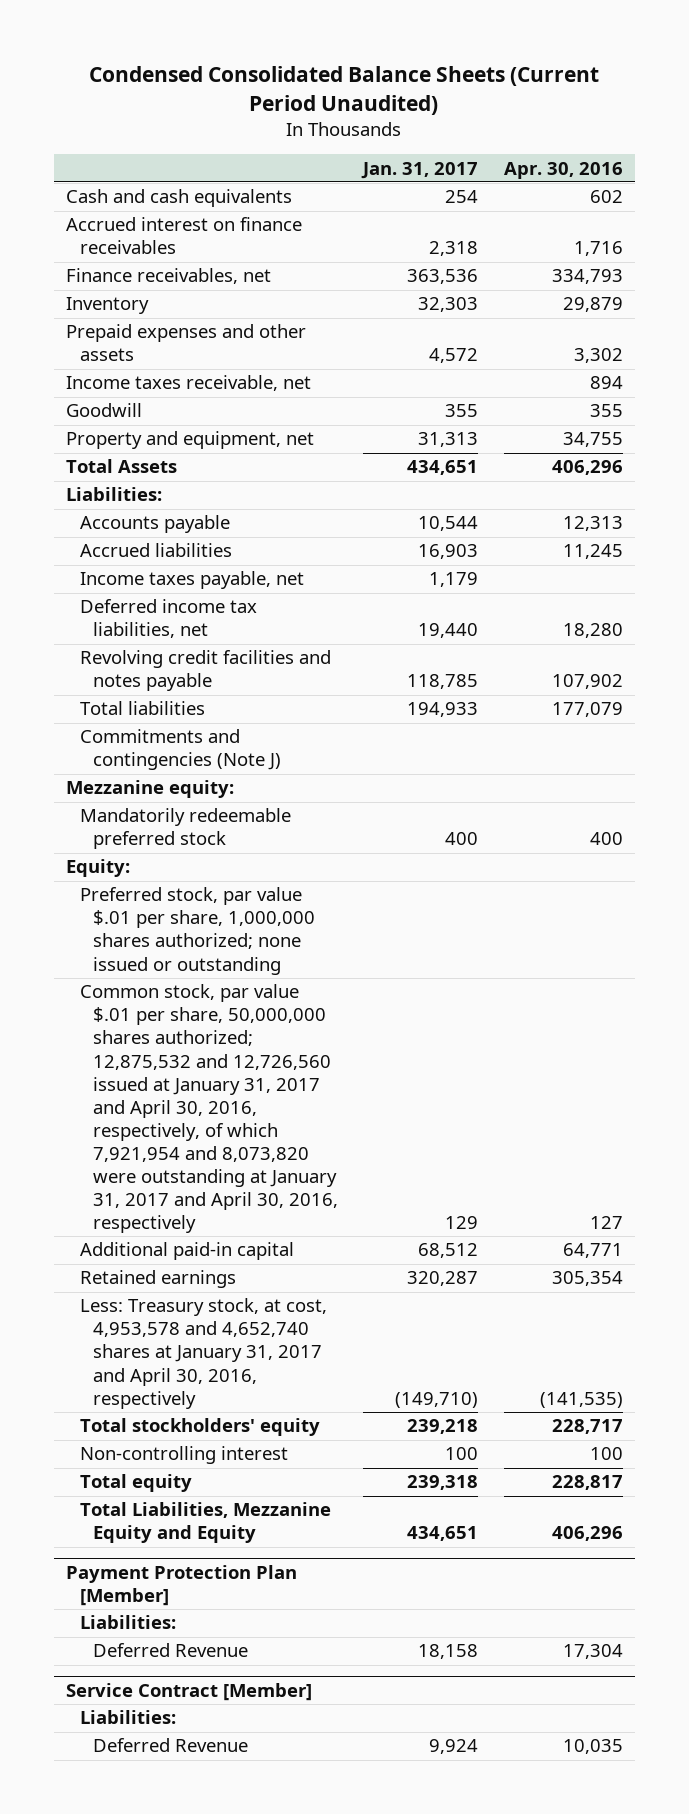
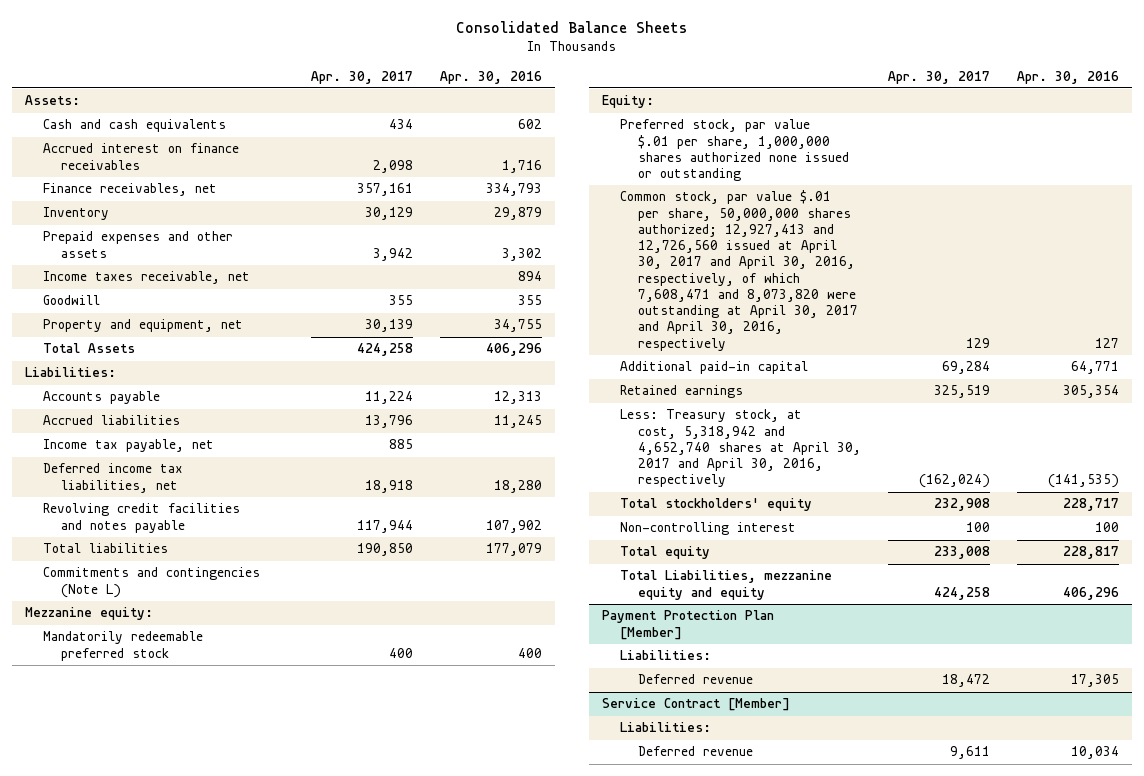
[89,66,600,115] Condensed Consolidated Balance Sheets (Current Period Unaudited) -> [455,20,687,33] Consolidated Balance Sheets
[361,161,479,179] Jan. 31, 2017 -> none
none -> [310,70,413,84] Apr. 30, 2017
none -> [24,95,80,106] Assets:
[79,571,304,590] Income taxes payable, net -> [43,439,215,453] Income tax payable, net
[79,729,282,771] Commitments and contingencies (Note J) -> [43,567,261,598] Commitments and contingencies (Note L)
[79,887,316,975] Preferred stock, par value $.01 per share, 1,000,000 shares authorized; none issued or outstanding -> [620,119,850,182] Preferred stock, par value $.01 per share, 1,000,000 shares authorized none issued or outstanding
[79,984,339,1233] Common stock, par value $.01 per share, 50,000,000 shares authorized; 12,875,532 and 12,726,560 issued at January 31, 2017 and April 30, 2016, respectively, of which 7,921,954 and 8,073,820 were outstanding at January 31, 2017 and April 30, 2016, respectively -> [620,190,859,351] Common stock, par value $.01 per share, 50,000,000 shares authorized; 12,927,413 and 12,726,560 issued at April 30, 2017 and April 30, 2016, respectively, of which 7,608,471 and 8,073,820 were outstanding at April 30, 2017 and April 30, 2016, respectively
[79,1298,327,1409] Less: Treasury stock, at cost, 4,953,578 and 4,652,740 shares at January 31, 2017 and April 30, 2016, respectively -> [620,409,862,488] Less: Treasury stock, at cost, 5,318,942 and 4,652,740 shares at April 30, 2017 and April 30, 2016, respectively
[79,1502,331,1544] Total Liabilities, Mezzanine Equity and Equity -> [620,570,833,600] Total Liabilities, mezzanine equity and equity
[93,1643,249,1658] Deferred Revenue -> [638,674,754,685] Deferred revenue
[562,1644,623,1660] 17,304 -> [1070,674,1119,688] 17,305
[93,1738,249,1753] Deferred Revenue -> [638,746,754,757] Deferred revenue
[562,1739,623,1755] 10,035 -> [1070,746,1119,760] 10,034

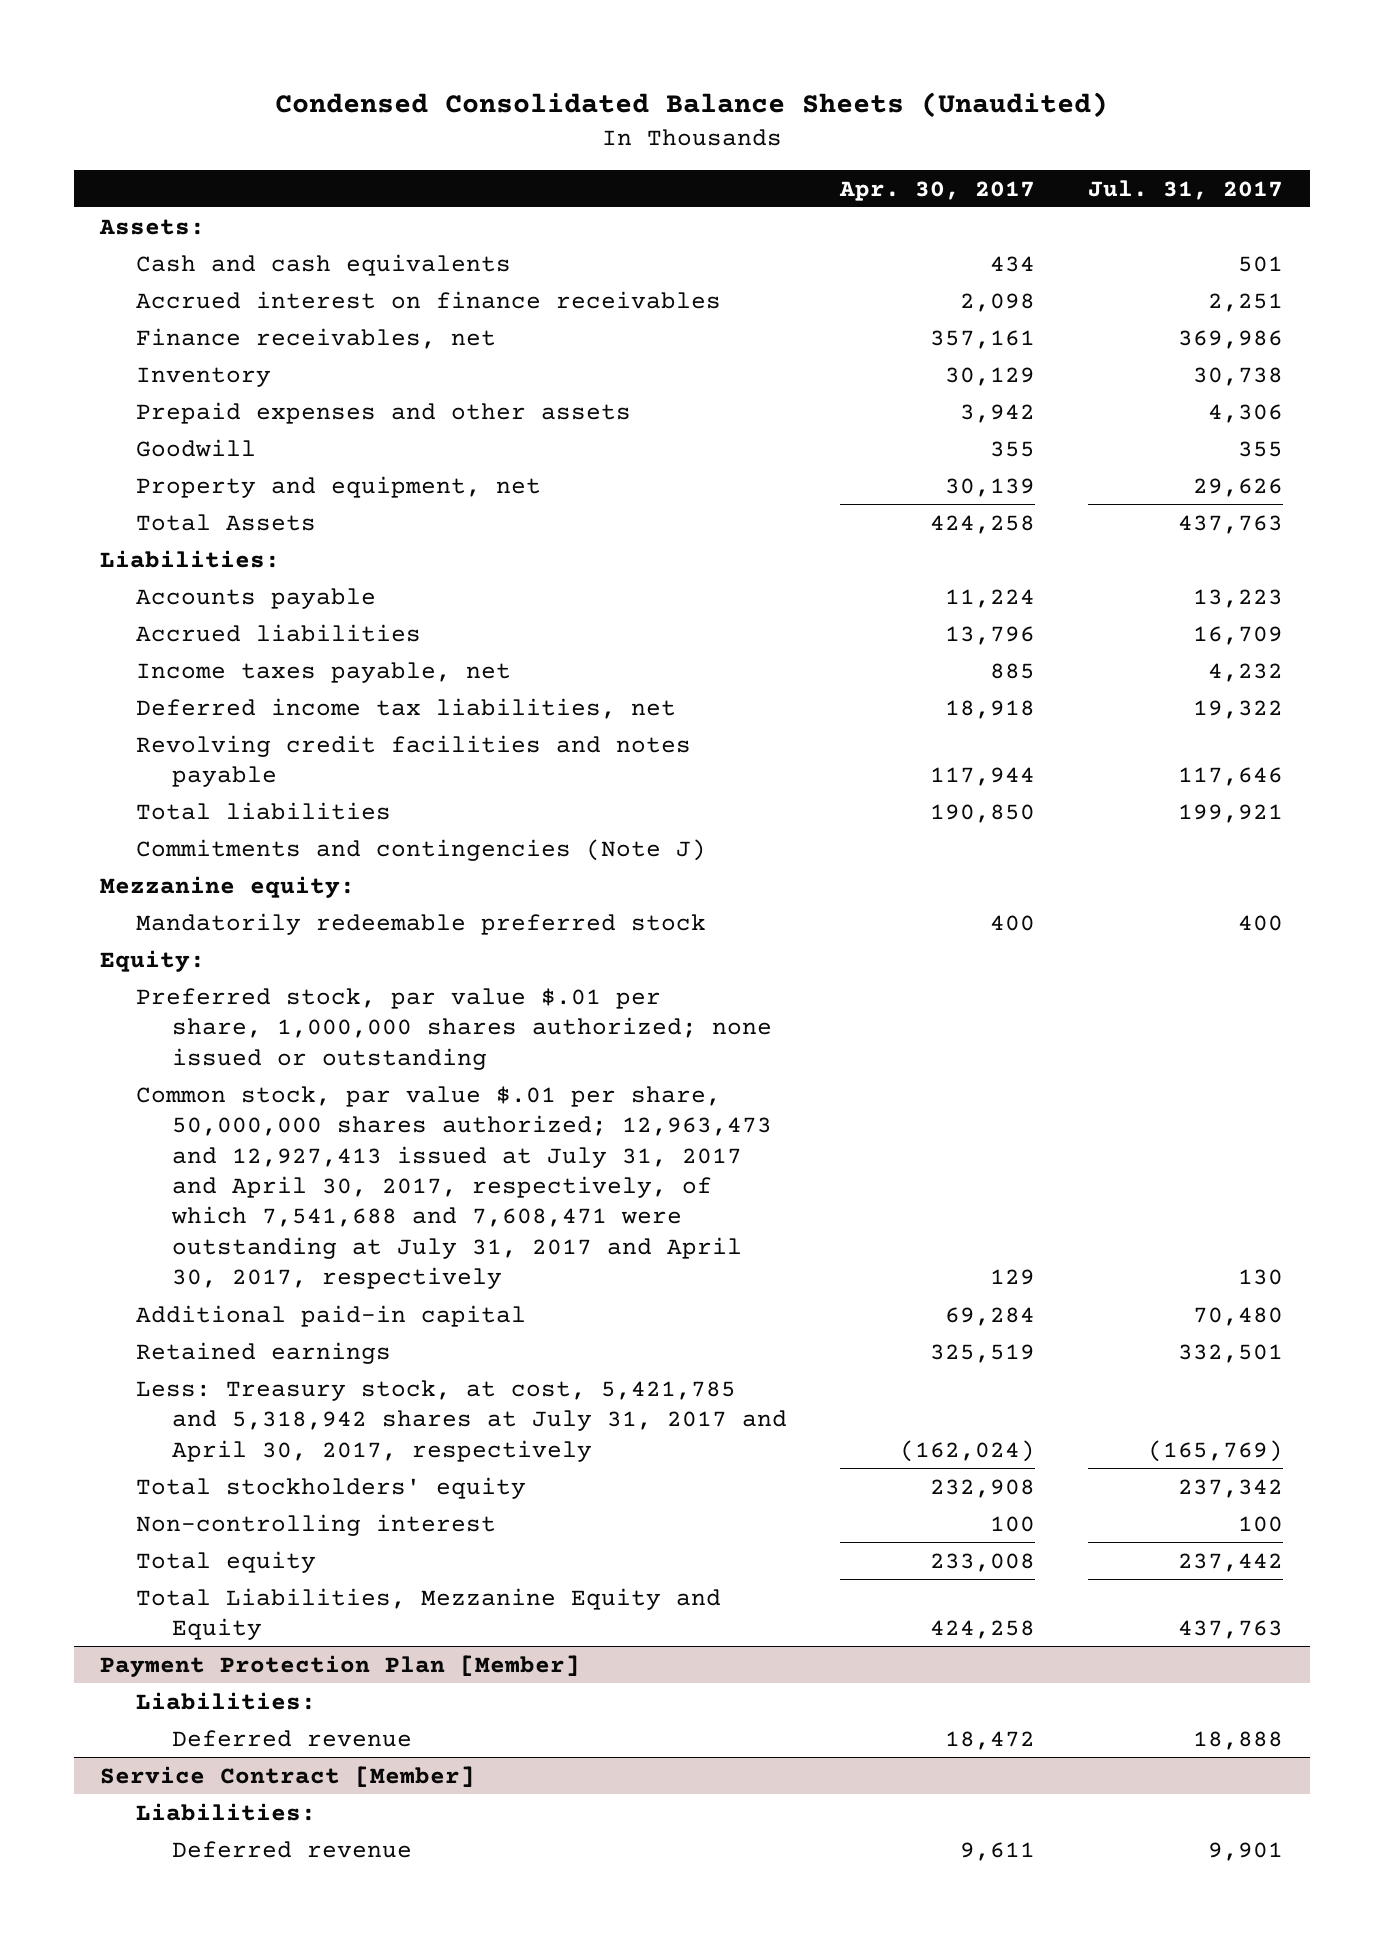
[455,20,687,33] Consolidated Balance Sheets -> [274,91,1108,118] Condensed Consolidated Balance Sheets (Unaudited)
[439,70,542,84] Apr. 30, 2016 -> none
none -> [1088,179,1284,200] Jul. 31, 2017
[43,271,251,285] Income taxes receivable, net -> none
[43,439,215,453] Income tax payable, net -> [136,661,512,683] Income taxes payable, net
[43,567,261,598] Commitments and contingencies (Note L) -> [136,838,707,861] Commitments and contingencies (Note J)
[620,119,850,182] Preferred stock, par value $.01 per share, 1,000,000 shares authorized none issued or outstanding -> [136,987,772,1070] Preferred stock, par value $.01 per share, 1,000,000 shares authorized; none issued or outstanding
[620,190,859,351] Common stock, par value $.01 per share, 50,000,000 shares authorized; 12,927,413 and 12,726,560 issued at April 30, 2017 and April 30, 2016, respectively, of which 7,608,471 and 8,073,820 were outstanding at April 30, 2017 and April 30, 2016, respectively -> [136,1085,772,1290] Common stock, par value $.01 per share, 50,000,000 shares authorized; 12,963,473 and 12,927,413 issued at July 31, 2017 and April 30, 2017, respectively, of which 7,541,688 and 7,608,471 were outstanding at July 31, 2017 and April 30, 2017, respectively
[620,409,862,488] Less: Treasury stock, at cost, 5,318,942 and 4,652,740 shares at April 30, 2017 and April 30, 2016, respectively -> [136,1379,787,1462] Less: Treasury stock, at cost, 5,421,785 and 5,318,942 shares at July 31, 2017 and April 30, 2017, respectively
[620,570,833,600] Total Liabilities, mezzanine equity and equity -> [136,1587,722,1641] Total Liabilities, Mezzanine Equity and Equity

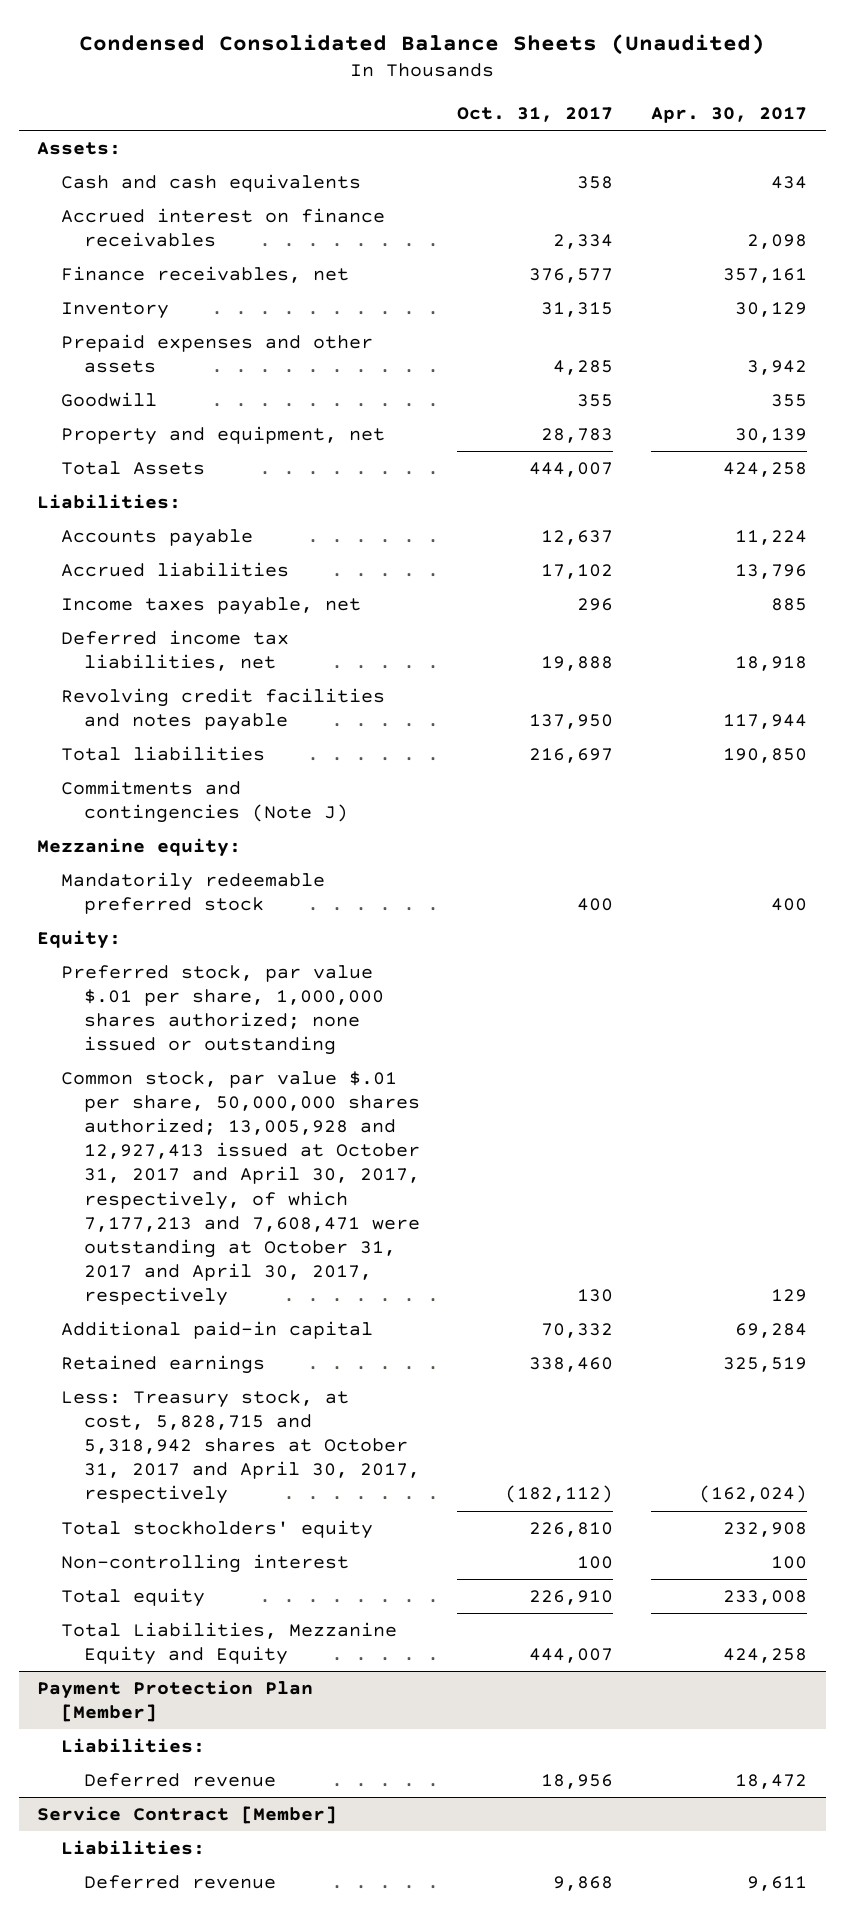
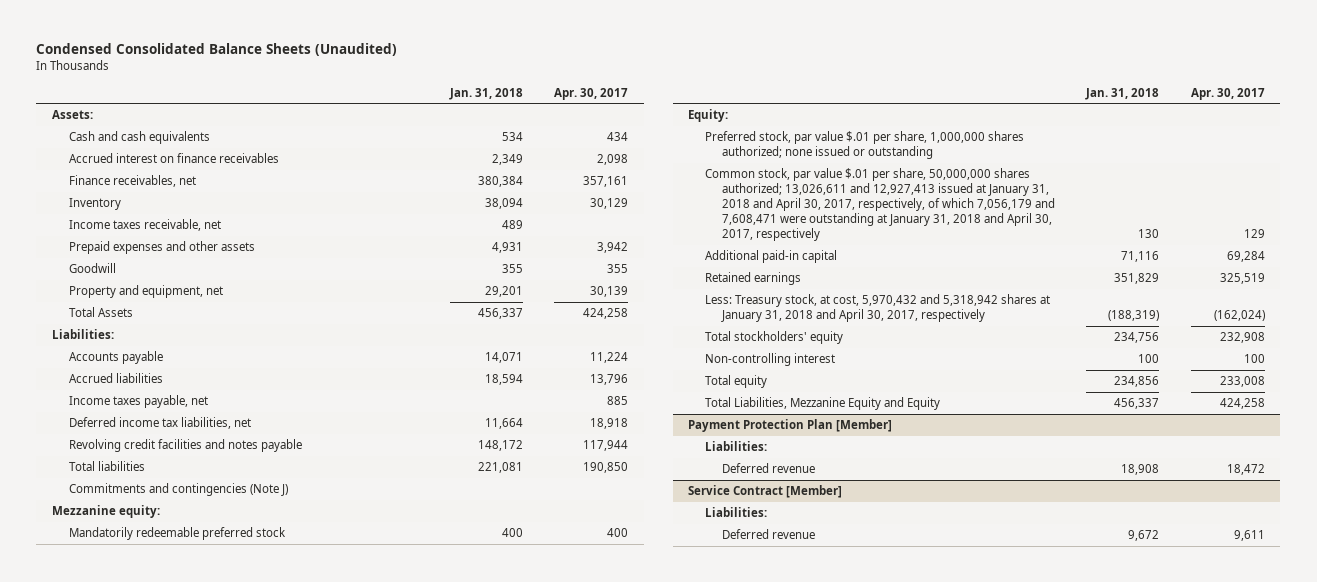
[457,107,614,123] Oct. 31, 2017 -> none
none -> [449,87,524,100] Jan. 31, 2018
none -> [68,219,221,232] Income taxes receivable, net
[60,1070,420,1307] Common stock, par value $.01 per share, 50,000,000 shares authorized; 13,005,928 and 12,927,413 issued at October 31, 2017 and April 30, 2017, respectively, of which 7,177,213 and 7,608,471 were outstanding at October 31, 2017 and April 30, 2017, respectively -> [705,168,1056,241] Common stock, par value $.01 per share, 50,000,000 shares authorized; 13,026,611 and 12,927,413 issued at January 31, 2018 and April 30, 2017, respectively, of which 7,056,179 and 7,608,471 were outstanding at January 31, 2018 and April 30, 2017, respectively
[60,1389,420,1505] Less: Treasury stock, at cost, 5,828,715 and 5,318,942 shares at October 31, 2017 and April 30, 2017, respectively -> [705,294,1051,323] Less: Treasury stock, at cost, 5,970,432 and 5,318,942 shares at January 31, 2018 and April 30, 2017, respectively

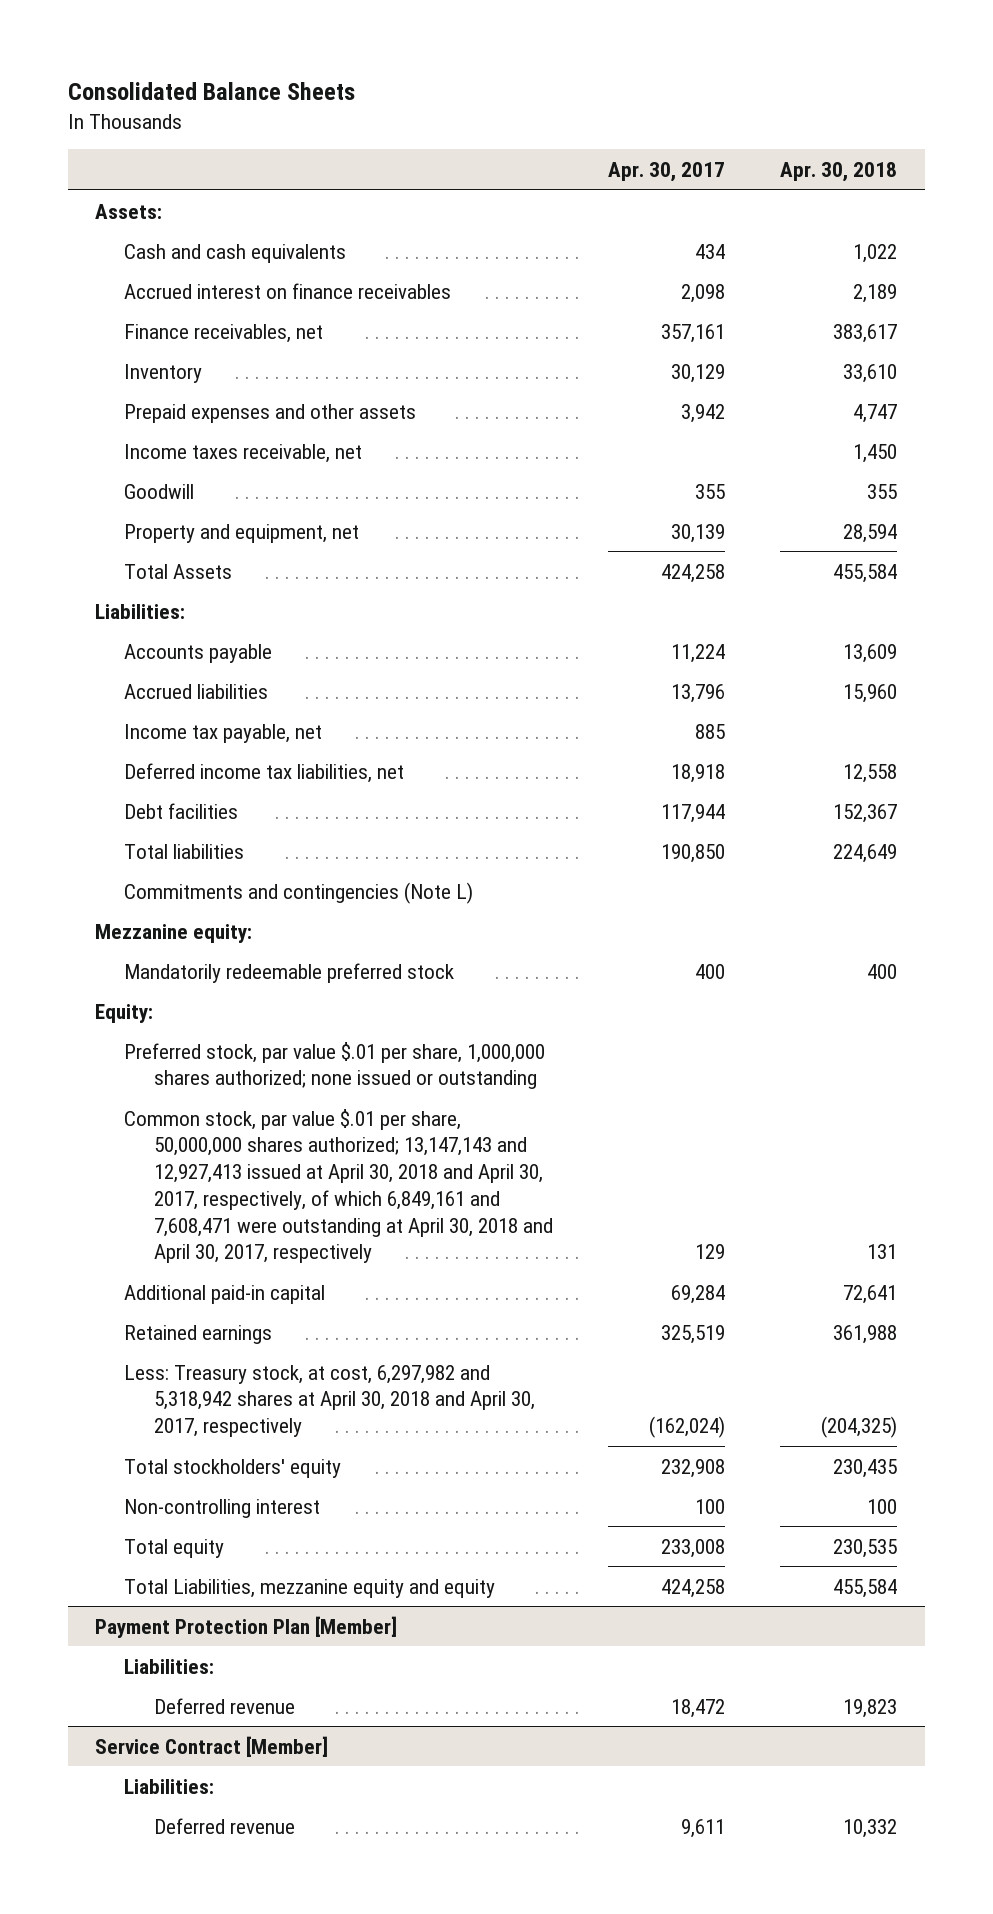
[36,43,398,57] Condensed Consolidated Balance Sheets (Unaudited) -> [67,82,355,101] Consolidated Balance Sheets
[449,87,524,100] Jan. 31, 2018 -> none
none -> [780,162,898,183] Apr. 30, 2018
[68,219,221,232] Income taxes receivable, net -> [124,443,363,463] Income taxes receivable, net
[68,395,208,409] Income taxes payable, net -> [124,723,323,743] Income tax payable, net
[68,439,302,453] Revolving credit facilities and notes payable -> [124,802,239,819] Debt facilities
[68,483,288,497] Commitments and contingencies (Note J) -> [124,881,474,904] Commitments and contingencies (Note L)
[705,168,1056,241] Common stock, par value $.01 per share, 50,000,000 shares authorized; 13,026,611 and 12,927,413 issued at January 31, 2018 and April 30, 2017, respectively, of which 7,056,179 and 7,608,471 were outstanding at January 31, 2018 and April 30, 2017, respectively -> [124,1108,553,1264] Common stock, par value $.01 per share, 50,000,000 shares authorized; 13,147,143 and 12,927,413 issued at April 30, 2018 and April 30, 2017, respectively, of which 6,849,161 and 7,608,471 were outstanding at April 30, 2018 and April 30, 2017, respectively
[705,294,1051,323] Less: Treasury stock, at cost, 5,970,432 and 5,318,942 shares at January 31, 2018 and April 30, 2017, respectively -> [124,1364,535,1438] Less: Treasury stock, at cost, 6,297,982 and 5,318,942 shares at April 30, 2018 and April 30, 2017, respectively
[705,397,941,411] Total Liabilities, Mezzanine Equity and Equity -> [124,1578,496,1598] Total Liabilities, mezzanine equity and equity

